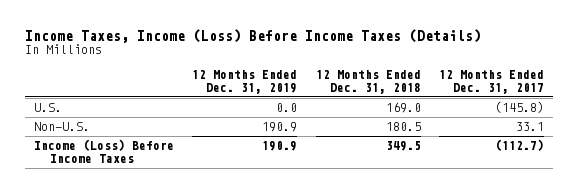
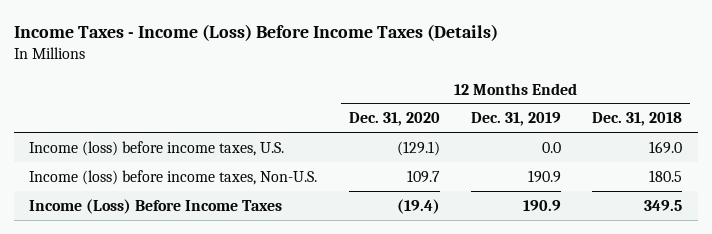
[24,28,481,43] Income Taxes, Income (Loss) Before Income Taxes (Details) -> [13,24,498,42] Income Taxes - Income (Loss) Before Income Taxes (Details)
[439,69,545,94] 12 Months Ended Dec. 31, 2017 -> none
none -> [348,112,440,127] Dec. 31, 2020
[34,103,63,113] U.S. -> [29,140,285,156] Income (loss) before income taxes, U.S.
[34,122,91,132] Non-U.S. -> [29,169,318,185] Income (loss) before income taxes, Non-U.S.

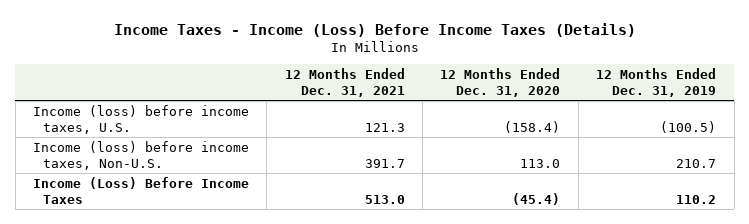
[592,112,683,127] Dec. 31, 2018 -> none
none -> [284,67,405,97] 12 Months Ended Dec. 31, 2021
[396,140,440,156] (129.1) -> [504,120,561,133] (158.4)
[542,141,562,153] 0.0 -> [660,120,717,133] (100.5)
[406,169,440,183] 109.7 -> [520,158,561,168] 113.0
[528,169,562,183] 190.9 -> [676,158,717,168] 210.7
[396,198,440,214] (19.4) -> [512,192,561,205] (45.4)
[523,199,562,211] 190.9 -> [676,194,717,204] 110.2

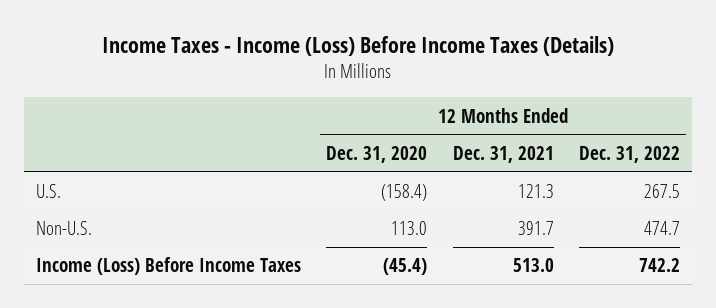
[596,67,717,97] 12 Months Ended Dec. 31, 2019 -> none
none -> [578,145,680,163] Dec. 31, 2022
[32,104,249,134] Income (loss) before income taxes, U.S. -> [36,184,62,199] U.S.
[32,140,249,170] Income (loss) before income taxes, Non-U.S. -> [36,221,93,236] Non-U.S.

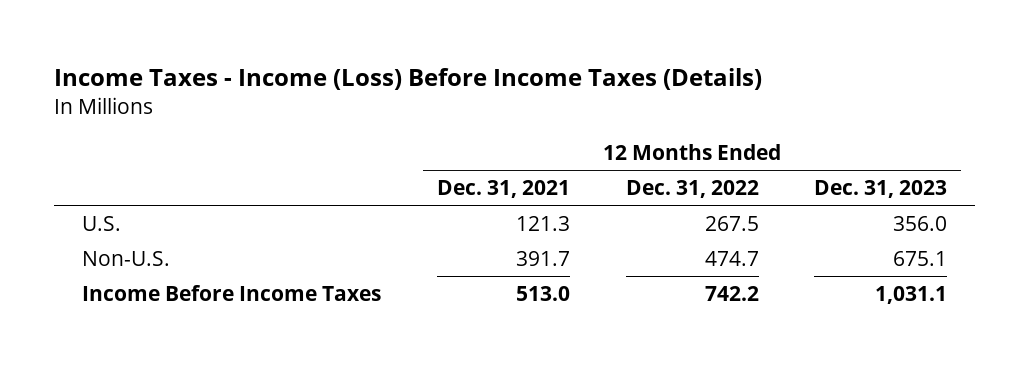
[326,145,428,163] Dec. 31, 2020 -> none
none -> [814,179,948,198] Dec. 31, 2023
[36,257,302,276] Income (Loss) Before Income Taxes -> [82,284,382,301] Income Before Income Taxes

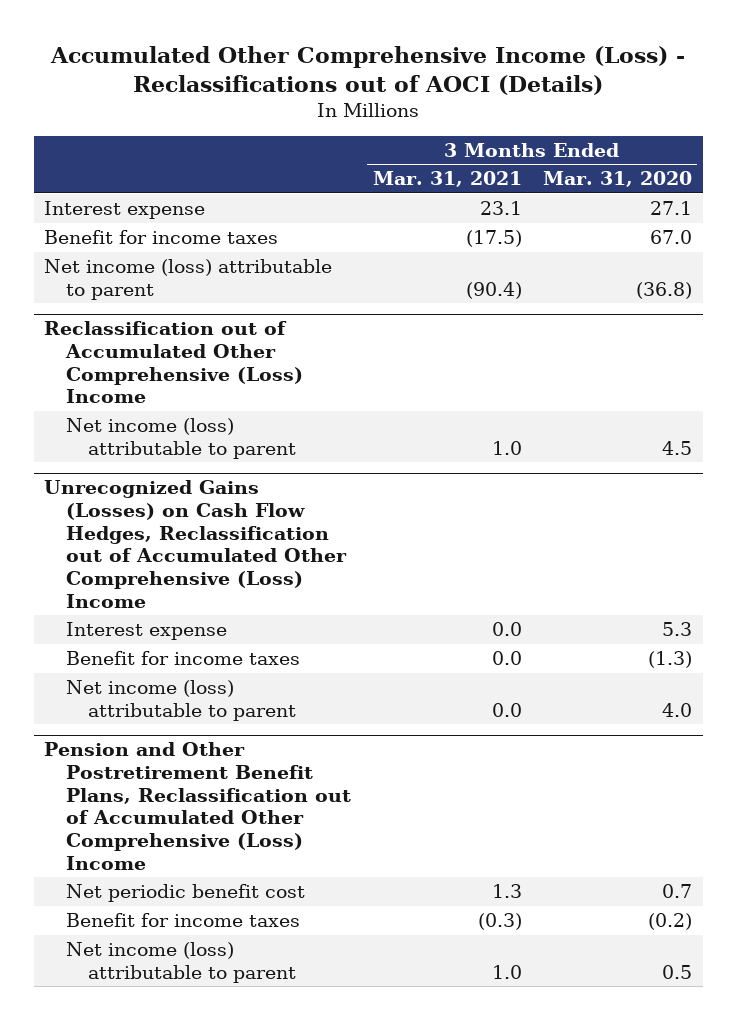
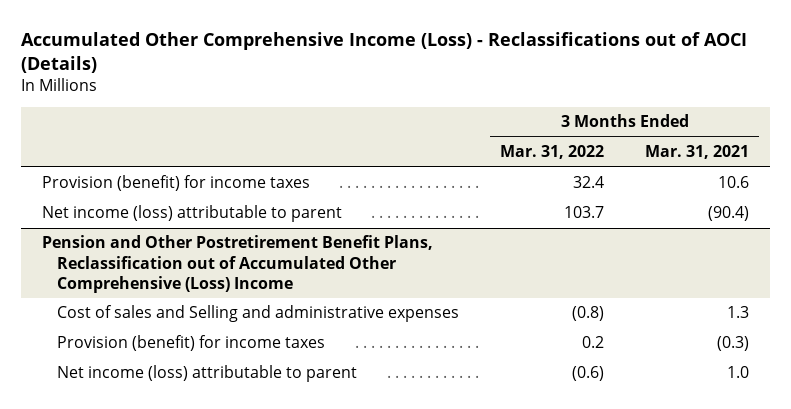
[543,171,693,188] Mar. 31, 2020 -> none
none -> [499,145,604,160] Mar. 31, 2022
[44,201,206,220] Interest expense -> none
[44,230,279,245] Benefit for income taxes -> [41,175,310,192] Provision (benefit) for income taxes
[465,230,522,248] (17.5) -> [718,176,750,189] 10.6
[44,321,304,404] Reclassification out of Accumulated Other Comprehensive (Loss) Income -> none
[66,418,297,459] Net income (loss) attributable to parent -> none
[44,480,348,608] Unrecognized Gains (Losses) on Cash Flow Hedges, Reclassification out of Accumulated Other Comprehensive (Loss) Income -> none
[66,622,228,641] Interest expense -> none
[66,651,301,666] Benefit for income taxes -> none
[66,680,297,721] Net income (loss) attributable to parent -> none
[66,884,306,903] Net periodic benefit cost -> [56,305,459,323] Cost of sales and Selling and administrative expenses
[66,913,301,928] Benefit for income taxes -> [56,335,325,352] Provision (benefit) for income taxes

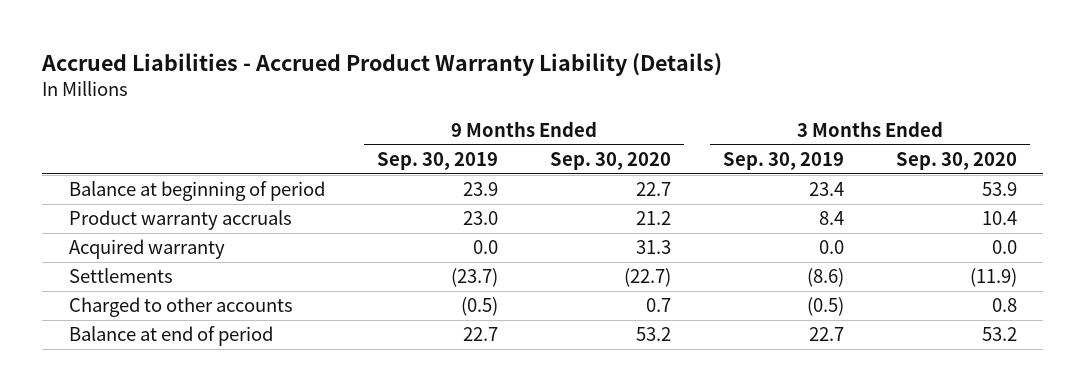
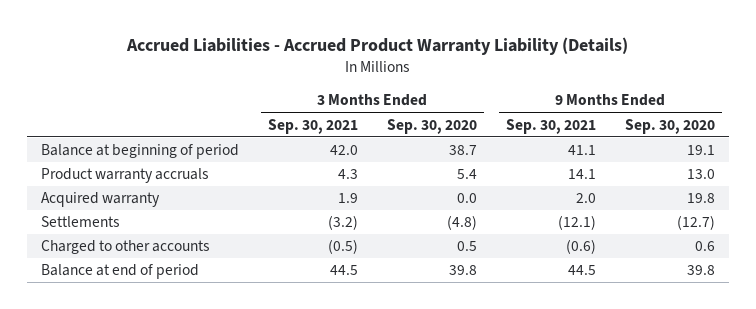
[376,151,498,170] Sep. 30, 2019 -> none
[723,151,845,170] Sep. 30, 2019 -> none
none -> [268,118,359,134] Sep. 30, 2021
none -> [505,118,596,134] Sep. 30, 2021
[635,182,671,197] 22.7 -> [686,145,715,156] 19.1
[982,182,1018,197] 53.9 -> [448,145,477,156] 38.7
[635,211,671,226] 21.2 -> [686,169,715,180] 13.0
[982,211,1018,226] 10.4 -> [456,169,477,180] 5.4
[635,240,671,255] 31.3 -> [686,193,715,204] 19.8
[623,268,671,288] (22.7) -> [676,215,715,231] (12.7)
[970,268,1018,288] (11.9) -> [446,215,477,231] (4.8)
[645,298,671,313] 0.7 -> [694,241,715,252] 0.6
[992,298,1018,313] 0.8 -> [456,241,477,252] 0.5
[635,327,671,342] 53.2 -> [686,265,715,276] 39.8
[982,327,1018,342] 53.2 -> [448,265,477,276] 39.8

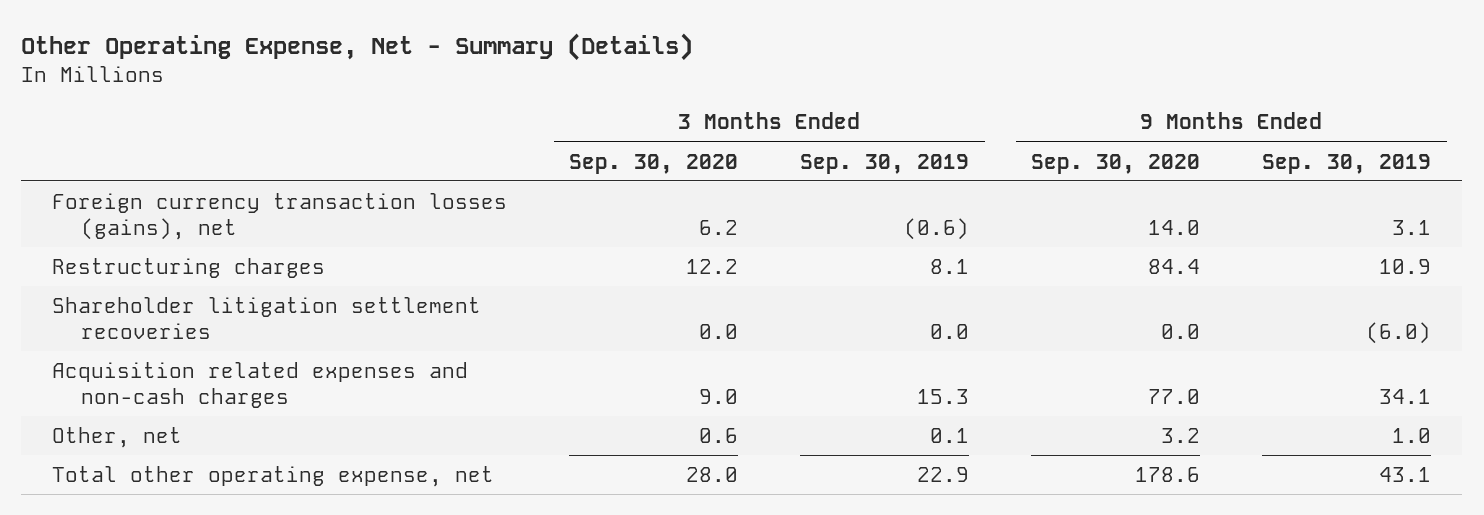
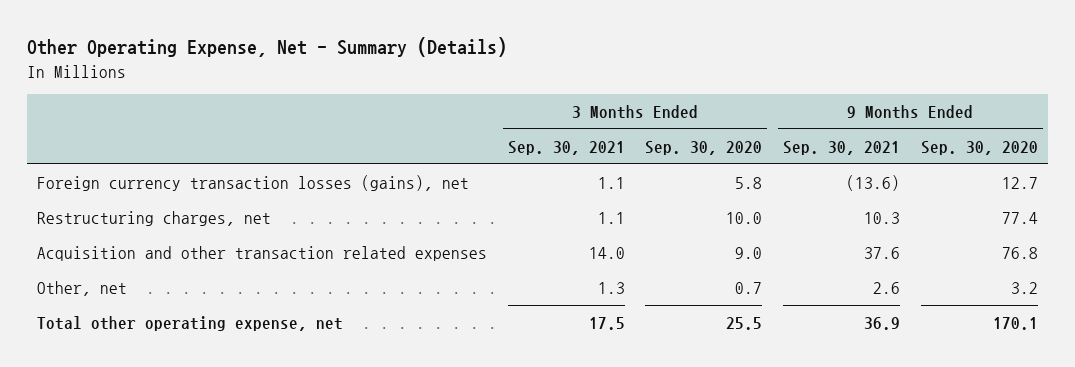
[800,153,970,174] Sep. 30, 2019 -> none
[1262,153,1432,174] Sep. 30, 2019 -> none
none -> [507,140,625,155] Sep. 30, 2021
none -> [782,140,900,155] Sep. 30, 2021
[52,296,482,340] Shareholder litigation settlement recoveries -> none
[699,220,739,236] 6.2 -> [735,176,763,189] 5.8
[1148,220,1201,236] 14.0 -> [1001,176,1038,189] 12.7
[52,257,326,278] Restructuring charges -> [37,210,272,226] Restructuring charges, net
[686,258,739,274] 12.2 -> [726,211,763,224] 10.0
[1148,258,1201,274] 84.4 -> [1001,211,1038,224] 77.4
[52,361,469,409] Acquisition related expenses and non-cash charges -> [37,245,488,261] Acquisition and other transaction related expenses
[1148,389,1201,405] 77.0 -> [1001,246,1038,259] 76.8
[699,427,739,443] 0.6 -> [735,281,763,294] 0.7
[686,466,739,482] 28.0 -> [726,316,763,330] 25.5
[1135,466,1201,482] 178.6 -> [992,316,1038,330] 170.1

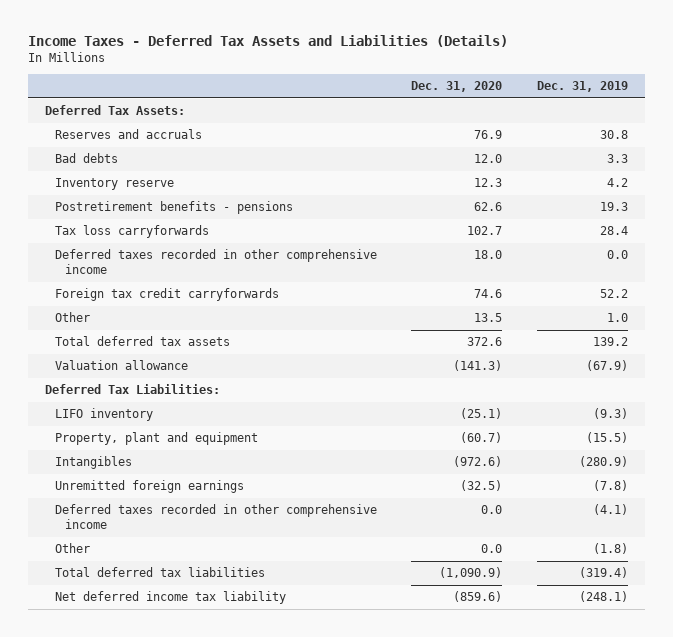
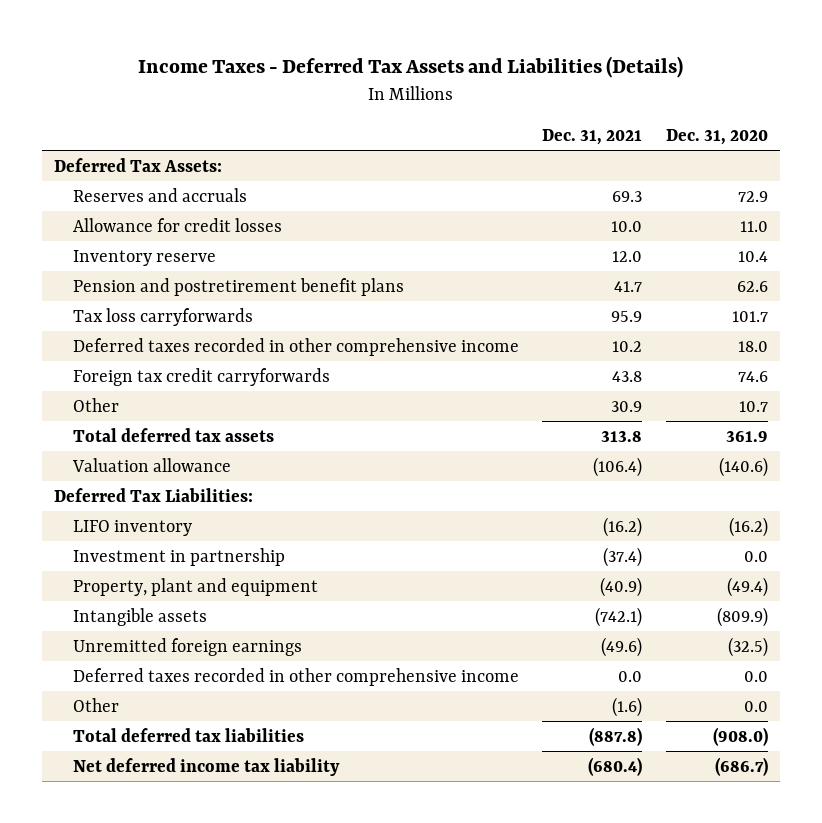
[536,80,628,92] Dec. 31, 2019 -> none
none -> [542,129,643,146] Dec. 31, 2021
[55,153,119,164] Bad debts -> none
[474,130,503,140] 76.9 -> [738,190,769,202] 72.9
none -> [72,217,282,232] Allowance for credit losses
[474,178,503,188] 12.3 -> [738,250,769,262] 10.4
[55,201,294,215] Postretirement benefits - pensions -> [72,277,404,296] Pension and postretirement benefit plans
[467,226,503,236] 102.7 -> [732,310,769,322] 101.7
[474,313,503,323] 13.5 -> [739,400,769,412] 10.7
[467,337,503,347] 372.6 -> [726,430,769,442] 361.9
[453,360,503,372] (141.3) -> [719,456,769,477] (140.6)
[55,456,133,470] Intangibles -> none
[460,408,503,420] (25.1) -> [729,516,769,537] (16.2)
none -> [72,547,285,566] Investment in partnership
[460,432,503,444] (60.7) -> [727,576,769,597] (49.4)
none -> [72,607,207,626] Intangible assets
[439,567,503,579] (1,090.9) -> [713,726,769,746] (908.0)
[453,591,503,603] (859.6) -> [715,756,769,776] (686.7)

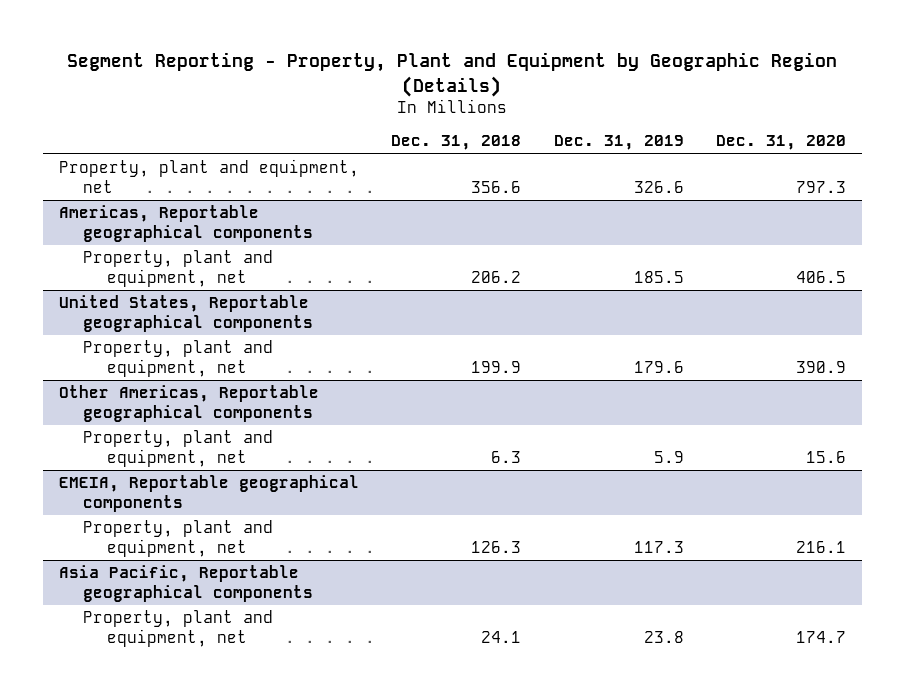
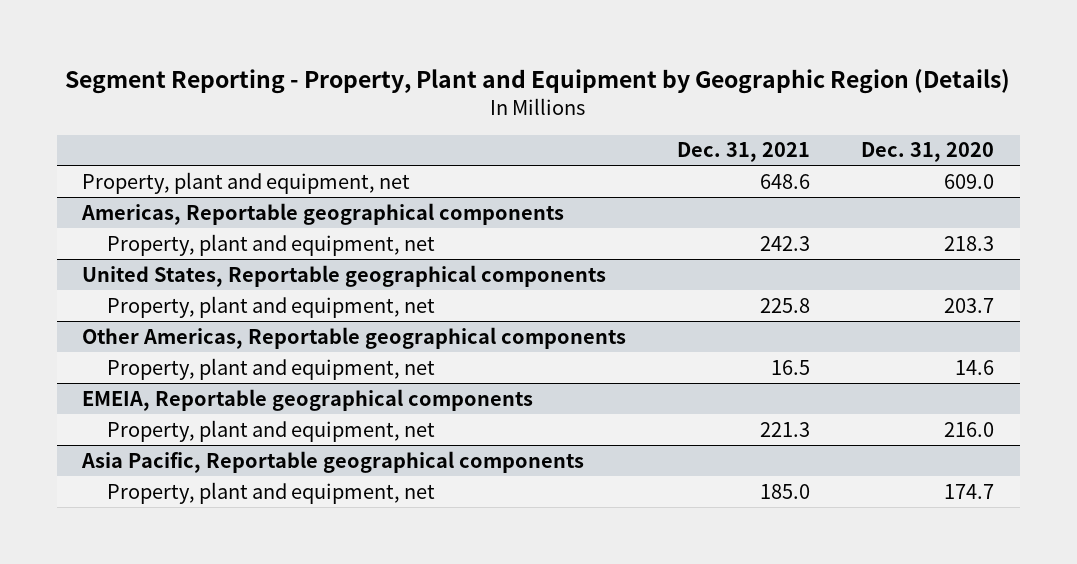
[391,135,522,151] Dec. 31, 2018 -> none
[553,135,684,151] Dec. 31, 2019 -> none
none -> [677,142,811,163] Dec. 31, 2021
[795,180,846,193] 797.3 -> [944,173,995,189] 609.0
[795,270,846,283] 406.5 -> [944,235,995,251] 218.3
[795,360,846,373] 390.9 -> [944,297,995,313] 203.7
[805,450,846,463] 15.6 -> [955,359,995,375] 14.6
[795,540,846,553] 216.1 -> [944,421,995,437] 216.0

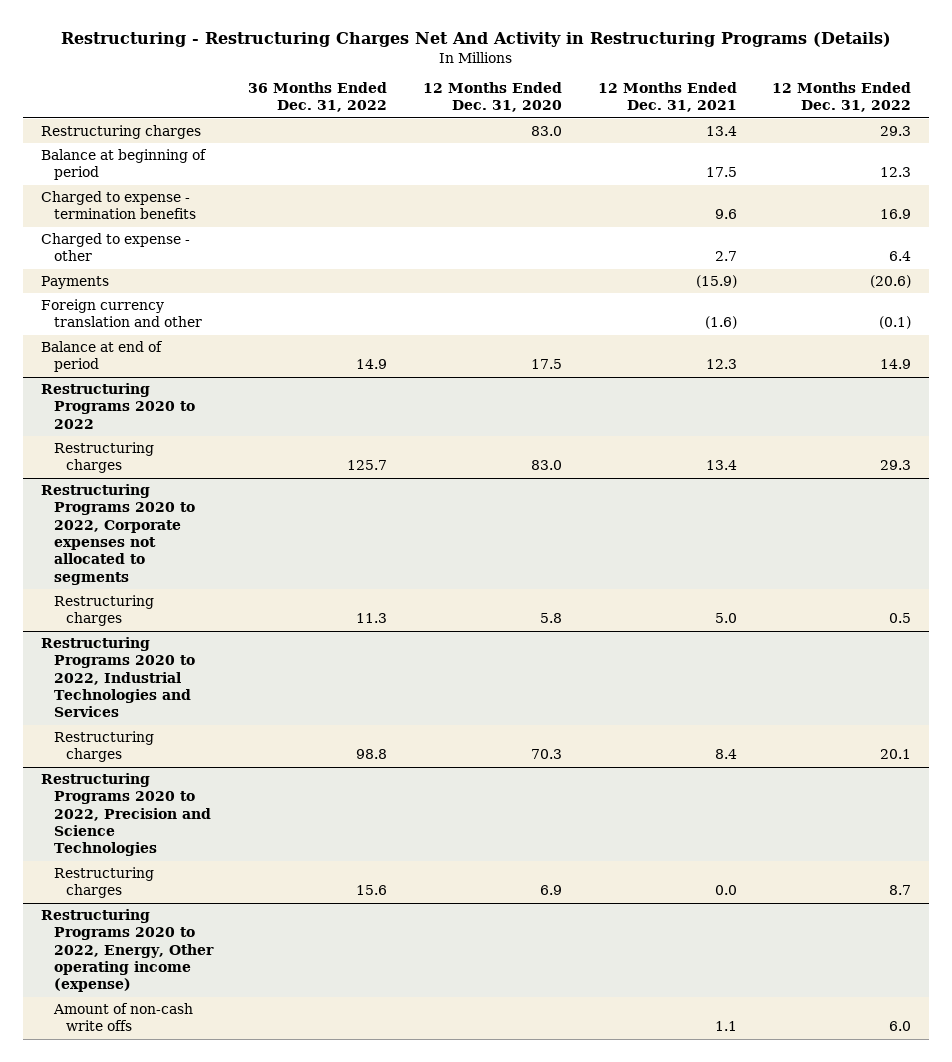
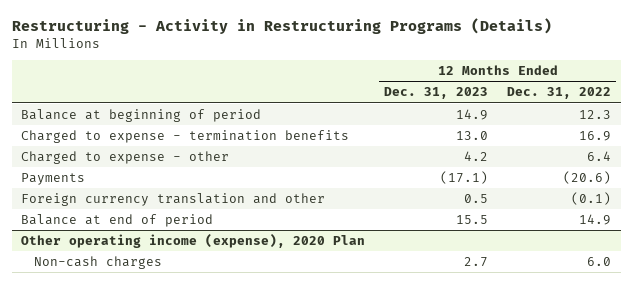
[61,32,892,48] Restructuring - Restructuring Charges Net And Activity in Restructuring Programs (Details) -> [11,17,552,34] Restructuring - Activity in Restructuring Programs (Details)
[248,82,388,113] 36 Months Ended Dec. 31, 2022 -> none
[422,82,562,113] 12 Months Ended Dec. 31, 2020 -> none
[597,82,737,113] 12 Months Ended Dec. 31, 2021 -> none
none -> [384,87,489,100] Dec. 31, 2023
[41,125,202,140] Restructuring charges -> none
[41,383,195,429] Restructuring Programs 2020 to 2022 -> none
[53,442,154,474] Restructuring charges -> none
[41,484,195,585] Restructuring Programs 2020 to 2022, Corporate expenses not allocated to segments -> none
[53,595,154,627] Restructuring charges -> none
[41,637,195,718] Restructuring Programs 2020 to 2022, Industrial Technologies and Services -> none
[53,731,154,763] Restructuring charges -> none
[41,773,211,857] Restructuring Programs 2020 to 2022, Precision and Science Technologies -> none
[53,867,154,899] Restructuring charges -> none
[41,909,214,993] Restructuring Programs 2020 to 2022, Energy, Other operating income (expense) -> none
[52,1003,193,1032] Amount of non-cash write offs -> none
none -> [21,233,366,248] Other operating income (expense), 2020 Plan
none -> [34,255,163,269] Non-cash charges

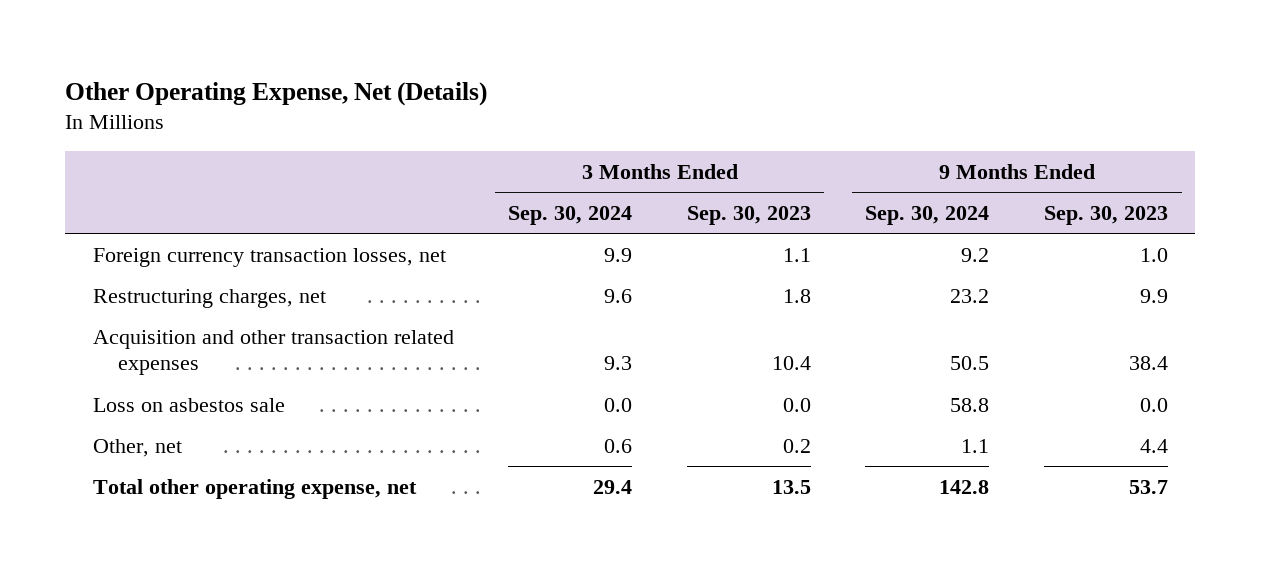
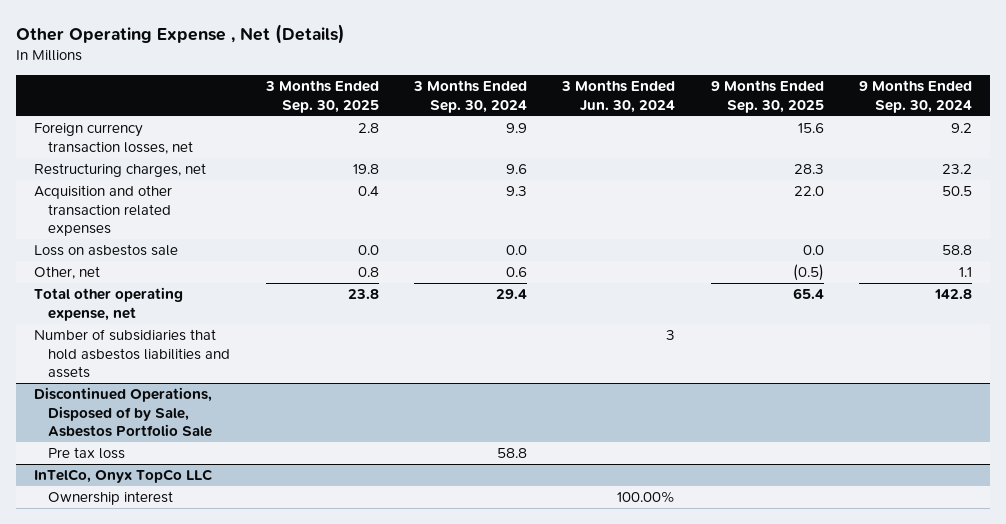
[65,81,488,106] Other Operating Expense, Net (Details) -> [16,23,346,44] Other Operating Expense , Net (Details)
[686,206,811,226] Sep. 30, 2023 -> none
[1044,206,1169,226] Sep. 30, 2023 -> none
none -> [264,80,379,113] 3 Months Ended Sep. 30, 2025
none -> [561,80,676,113] 3 Months Ended Jun. 30, 2024
none -> [710,80,824,113] 9 Months Ended Sep. 30, 2025
none -> [33,329,231,379] Number of subsidiaries that hold asbestos liabilities and assets
none -> [33,387,213,438] Discontinued Operations, Disposed of by Sale, Asbestos Portfolio Sale
none -> [48,447,126,460] Pre tax loss
none -> [33,469,213,484] InTelCo, Onyx TopCo LLC
none -> [48,491,174,506] Ownership interest

